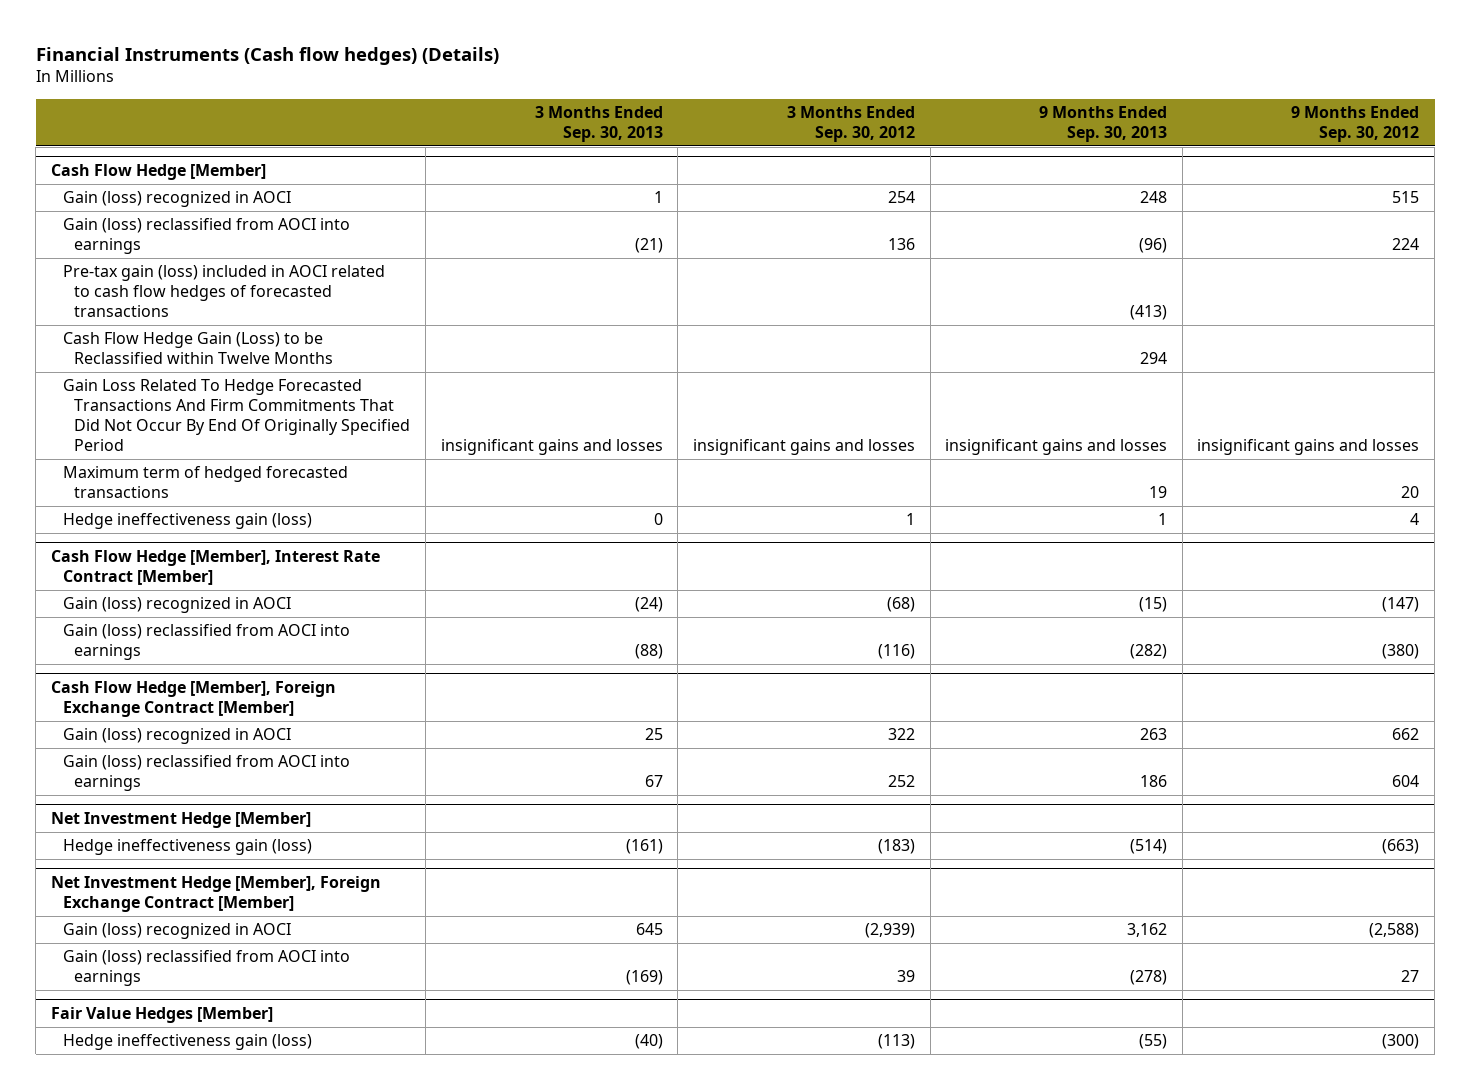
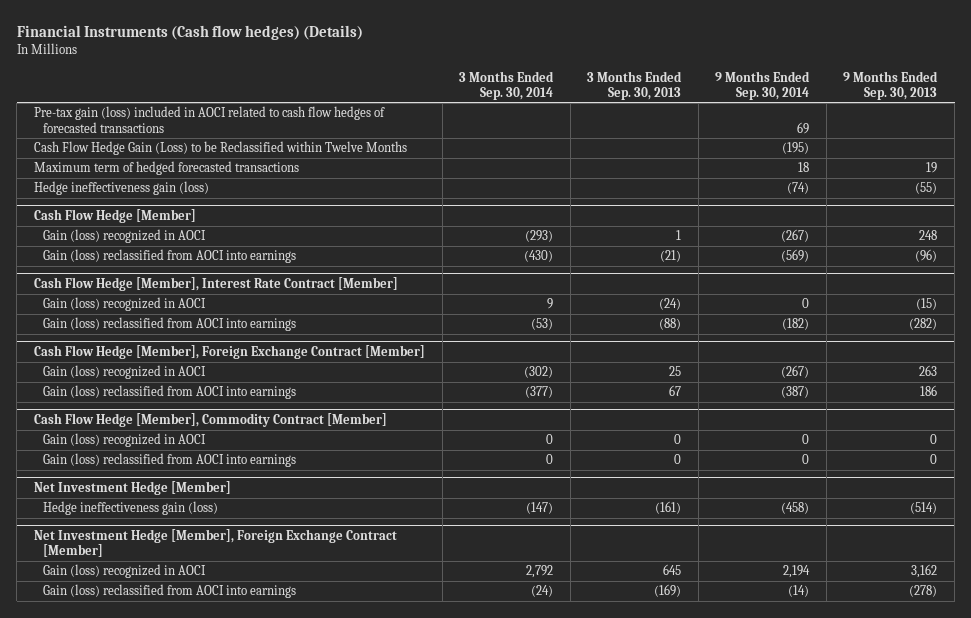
[786,106,915,142] 3 Months Ended Sep. 30, 2012 -> none
[1291,106,1420,142] 9 Months Ended Sep. 30, 2012 -> none
none -> [459,70,555,100] 3 Months Ended Sep. 30, 2014
none -> [715,70,811,100] 9 Months Ended Sep. 30, 2014
none -> [33,106,385,133] Pre-tax gain (loss) included in AOCI related to cash flow hedges of forecasted transactions
none -> [33,141,407,156] Cash Flow Hedge Gain (Loss) to be Reclassified within Twelve Months
none -> [33,161,299,176] Maximum term of hedged forecasted transactions
none -> [33,181,209,196] Hedge ineffectiveness gain (loss)
[62,265,385,318] Pre-tax gain (loss) included in AOCI related to cash flow hedges of forecasted transactions -> none
[62,332,334,365] Cash Flow Hedge Gain (Loss) to be Reclassified within Twelve Months -> none
[62,379,411,452] Gain Loss Related To Hedge Forecasted Transactions And Firm Commitments That Did Not Occur By End Of Originally Specified Period -> none
[62,466,348,499] Maximum term of hedged forecasted transactions -> none
[62,513,312,530] Hedge ineffectiveness gain (loss) -> none
none -> [33,413,387,428] Cash Flow Hedge [Member], Commodity Contract [Member]
none -> [43,433,207,448] Gain (loss) recognized in AOCI
none -> [43,453,297,468] Gain (loss) reclassified from AOCI into earnings
[50,1007,273,1024] Fair Value Hedges [Member] -> none
[62,1034,312,1051] Hedge ineffectiveness gain (loss) -> none

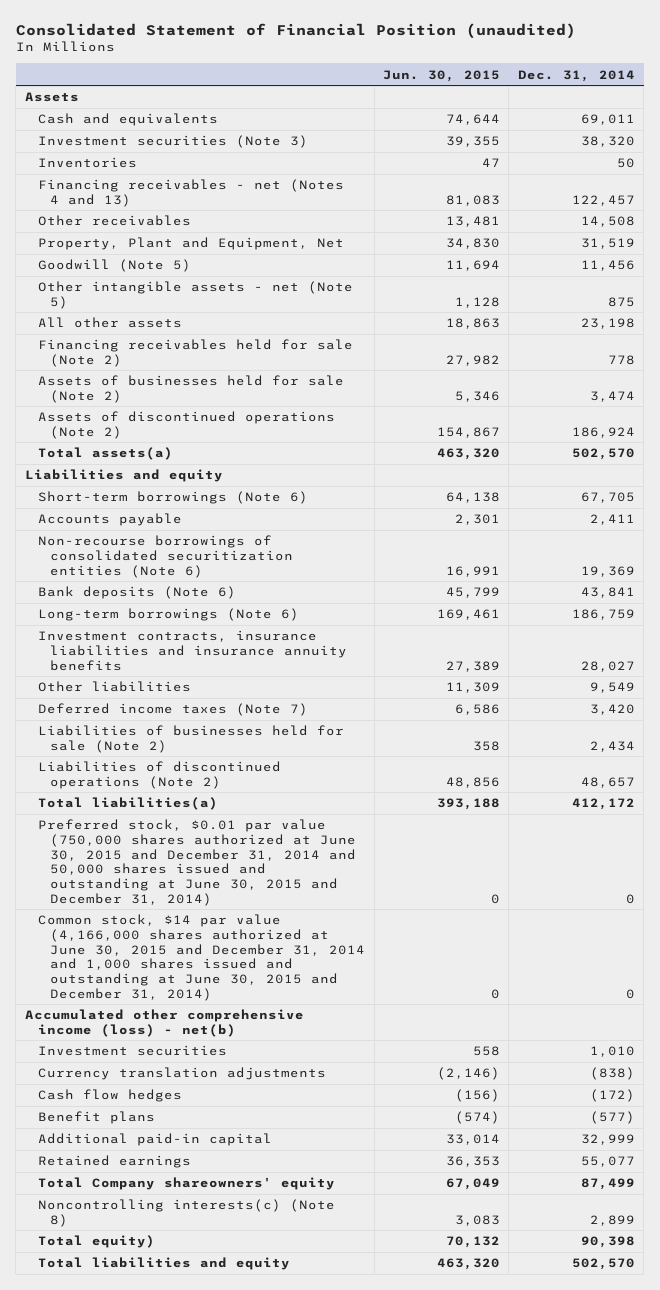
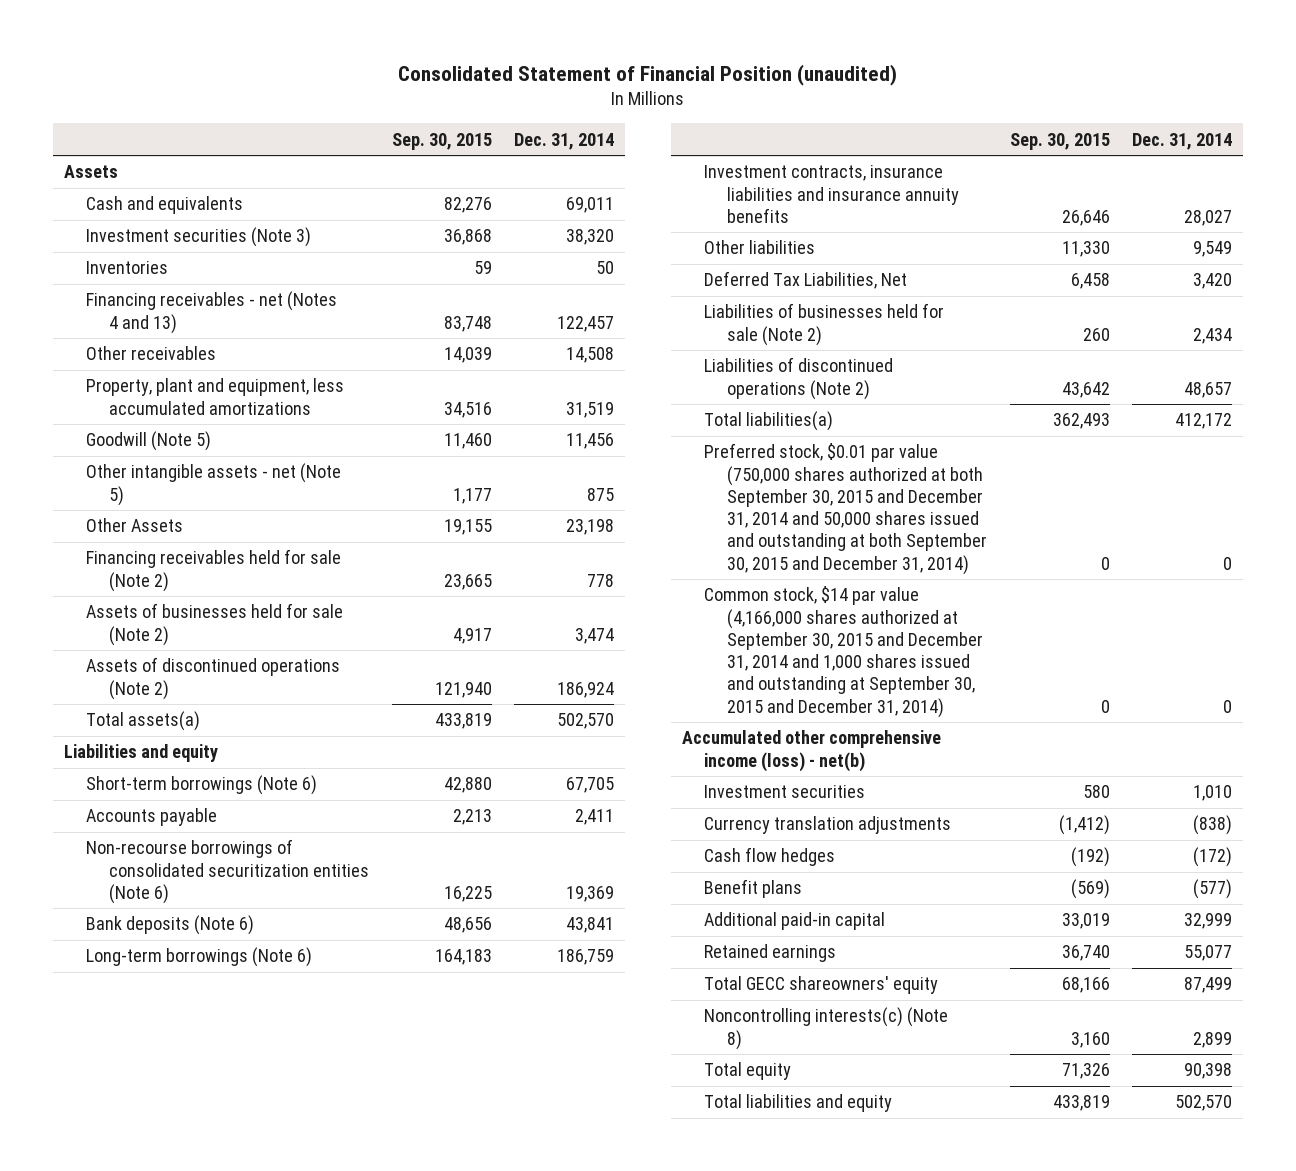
[383,69,501,82] Jun. 30, 2015 -> none
none -> [391,132,492,150] Sep. 30, 2015
[37,237,344,251] Property, Plant and Equipment, Net -> [86,378,345,415] Property, plant and equipment, less accumulated amortizations
[37,317,182,329] All other assets -> [86,518,184,533] Other Assets
[37,703,308,717] Deferred income taxes (Note 7) -> [704,271,908,290] Deferred Tax Liabilities, Net
[37,819,357,906] Preferred stock, $0.01 par value (750,000 shares authorized at June 30, 2015 and December 31, 2014 and 50,000 shares issued and outstanding at June 30, 2015 and December 31, 2014) -> [704,443,987,575] Preferred stock, $0.01 par value (750,000 shares authorized at both September 30, 2015 and December 31, 2014 and 50,000 shares issued and outstanding at both September 30, 2015 and December 31, 2014)
[37,914,366,1001] Common stock, $14 par value (4,166,000 shares authorized at June 30, 2015 and December 31, 2014 and 1,000 shares issued and outstanding at June 30, 2015 and December 31, 2014) -> [704,586,983,718] Common stock, $14 par value (4,166,000 shares authorized at September 30, 2015 and December 31, 2014 and 1,000 shares issued and outstanding at September 30, 2015 and December 31, 2014)
[37,1177,335,1191] Total Company shareowners' equity -> [704,976,939,995] Total GECC shareowners' equity
[37,1235,155,1249] Total equity) -> [704,1062,792,1081] Total equity

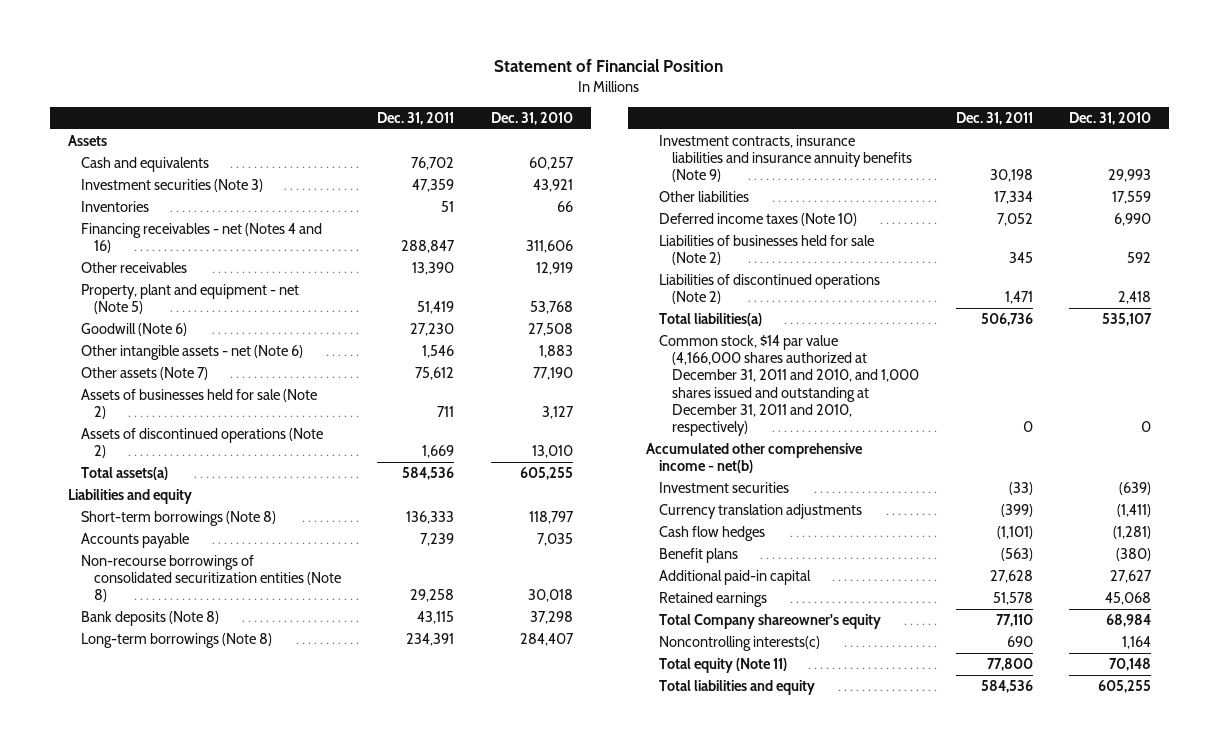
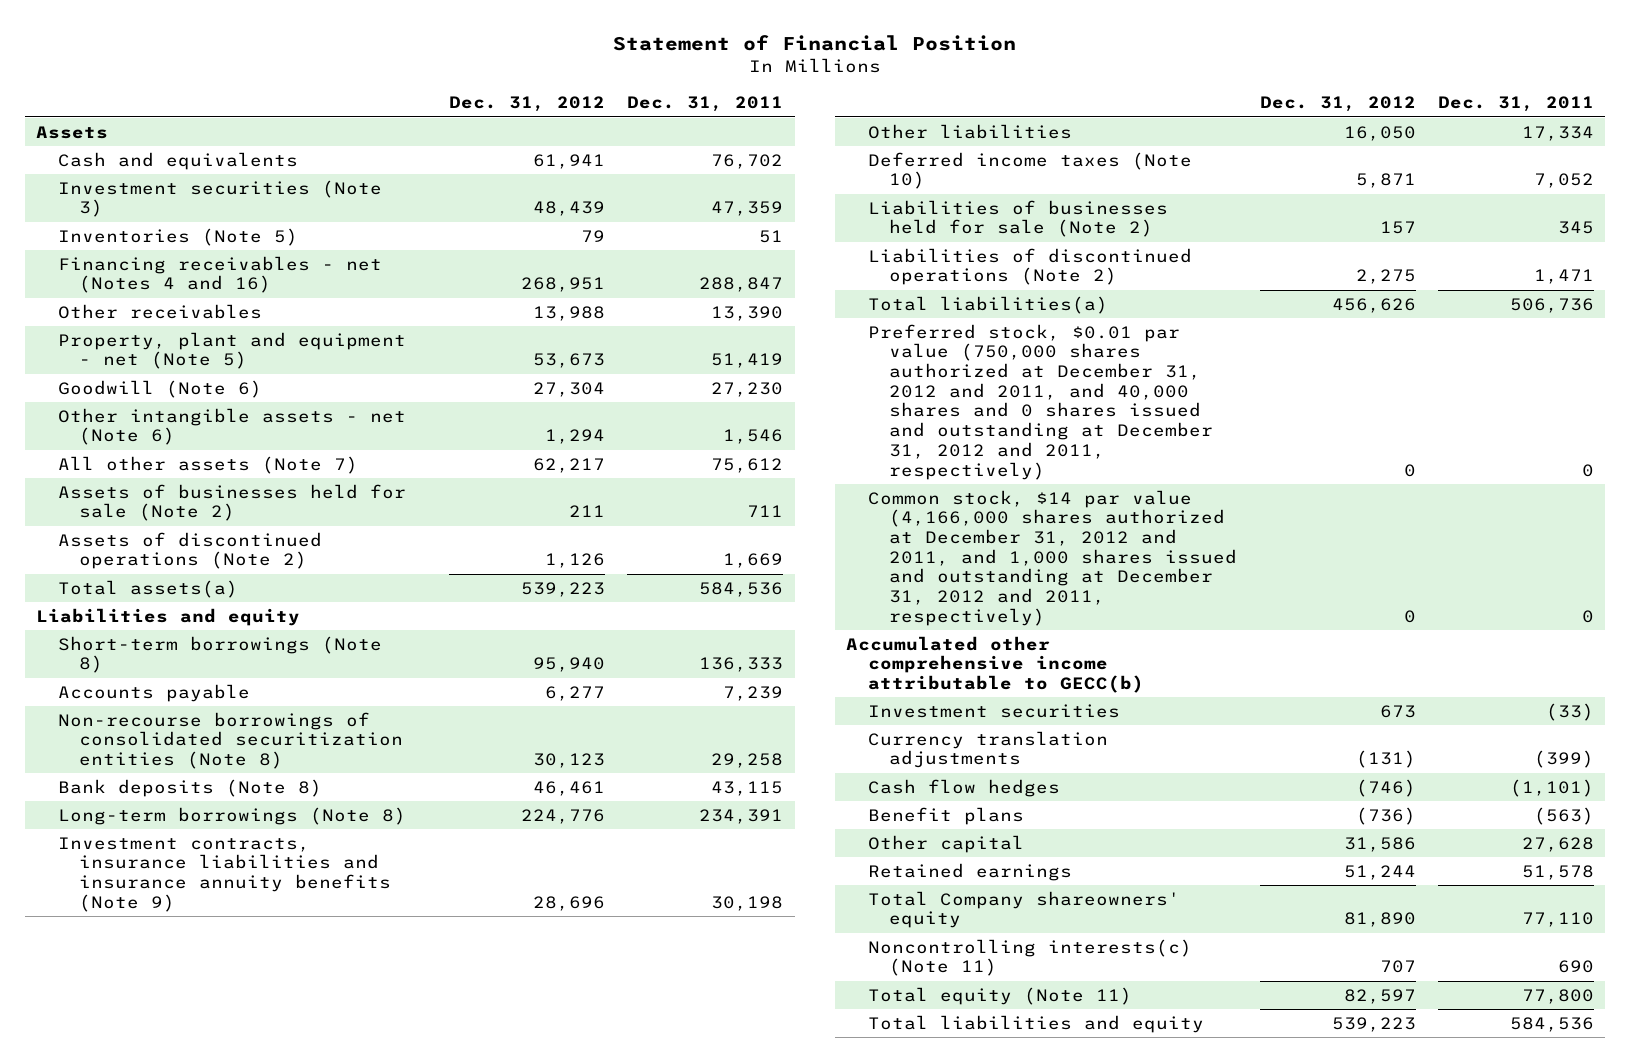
[490,112,573,126] Dec. 31, 2010 -> none
none -> [449,96,606,113] Dec. 31, 2012
[80,201,149,213] Inventories -> [57,227,298,246] Inventories (Note 5)
[80,367,208,381] Other assets (Note 7) -> [57,455,358,474] All other assets (Note 7)
none -> [867,323,1214,480] Preferred stock, $0.01 par value (750,000 shares authorized at December 31, 2012 and 2011, and 40,000 shares and 0 shares issued and outstanding at December 31, 2012 and 2011, respectively)
[659,335,920,437] Common stock, $14 par value (4,166,000 shares authorized at December 31, 2011 and 2010, and 1,000 shares issued and outstanding at December 31, 2011 and 2010, respectively) -> [867,489,1238,626] Common stock, $14 par value (4,166,000 shares authorized at December 31, 2012 and 2011, and 1,000 shares issued and outstanding at December 31, 2012 and 2011, respectively)
[645,443,863,474] Accumulated other comprehensive income - net(b) -> [846,635,1144,694] Accumulated other comprehensive income attributable to GECC(b)
[659,570,812,586] Additional paid-in capital -> [867,834,1024,853] Other capital
[659,614,882,630] Total Company shareowner's equity -> [867,890,1180,929] Total Company shareowners' equity
[659,636,821,652] Noncontrolling interests(c) -> [867,938,1192,977] Noncontrolling interests(c) (Note 11)

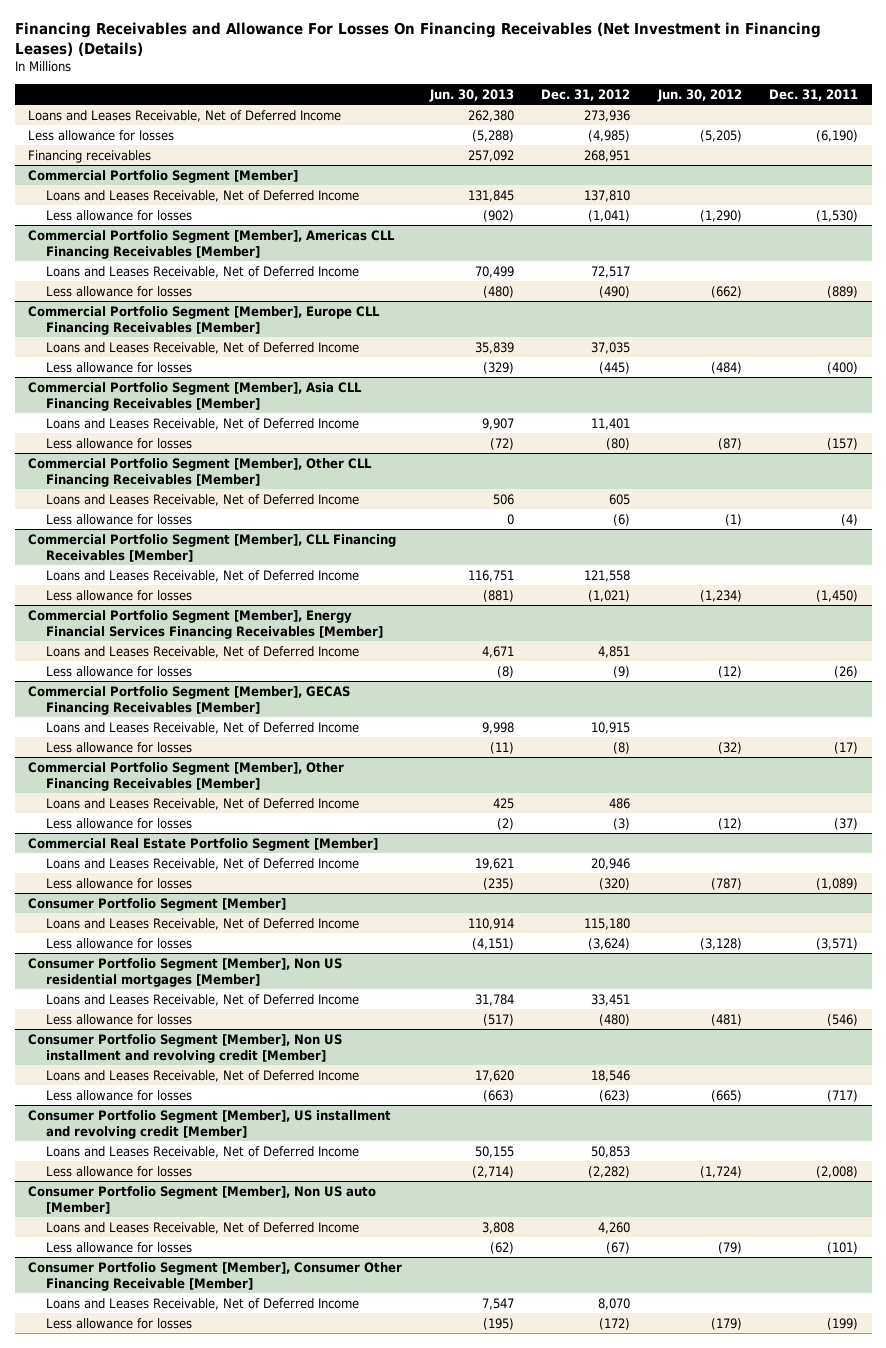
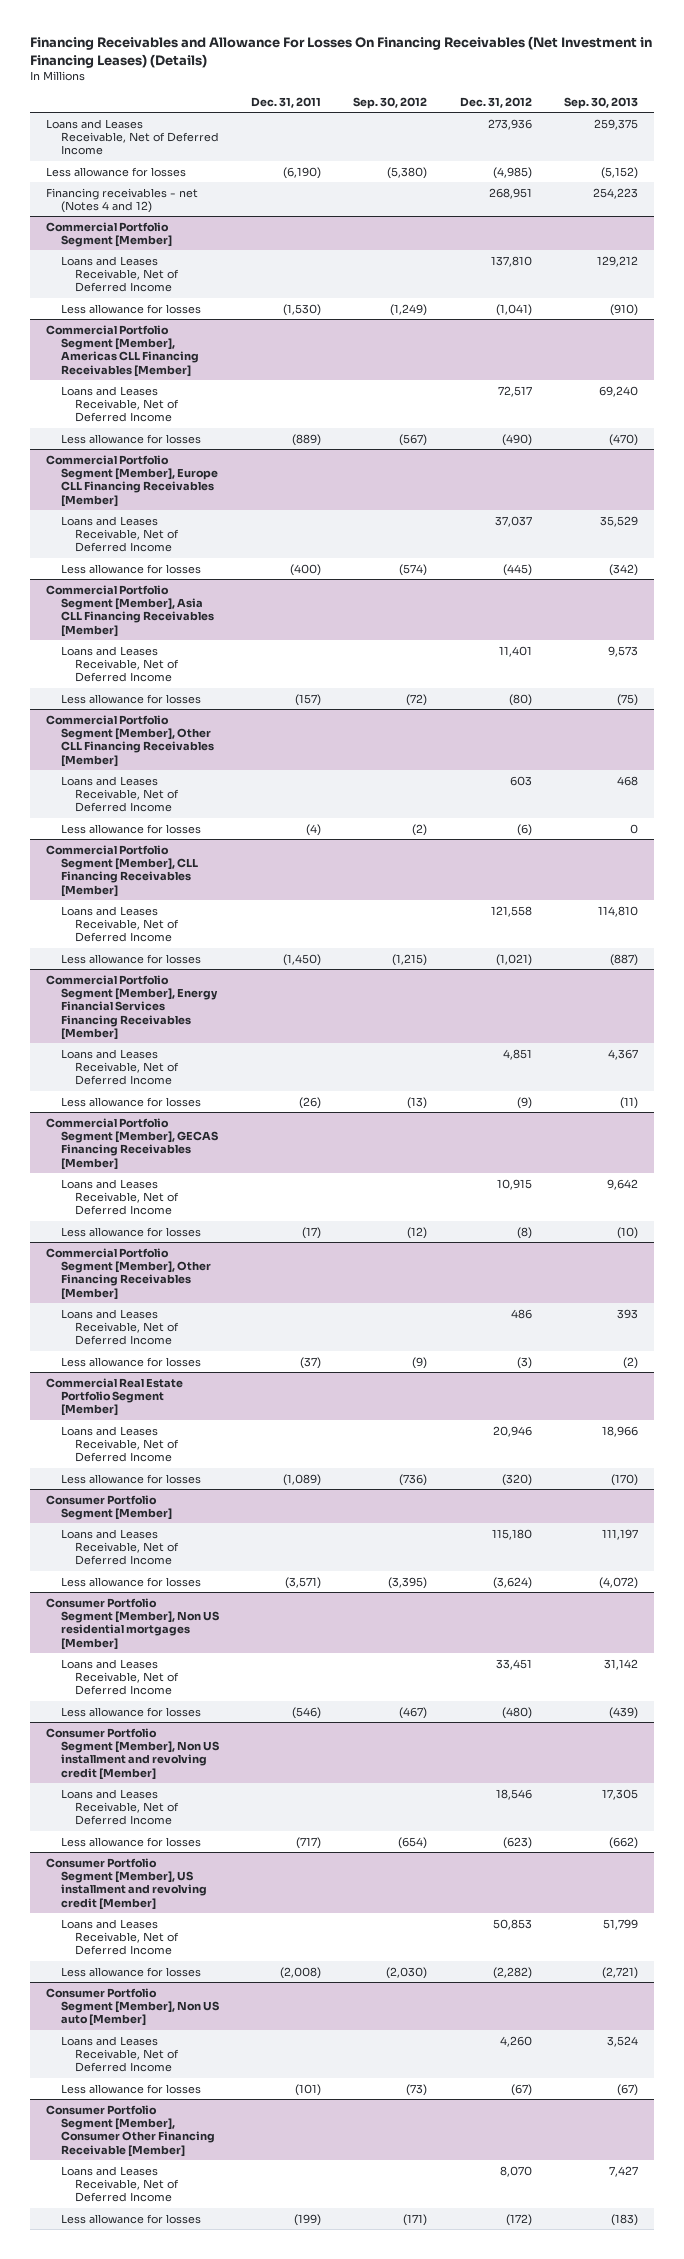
[428,88,514,102] Jun. 30, 2013 -> none
[656,88,742,102] Jun. 30, 2012 -> none
none -> [353,97,428,110] Sep. 30, 2012
none -> [563,97,638,110] Sep. 30, 2013
[28,149,152,163] Financing receivables -> [46,187,199,213] Financing receivables - net (Notes 4 and 12)
[591,341,631,354] 37,035 -> [494,515,532,527] 37,037
[609,493,631,505] 605 -> [509,775,532,786] 603

